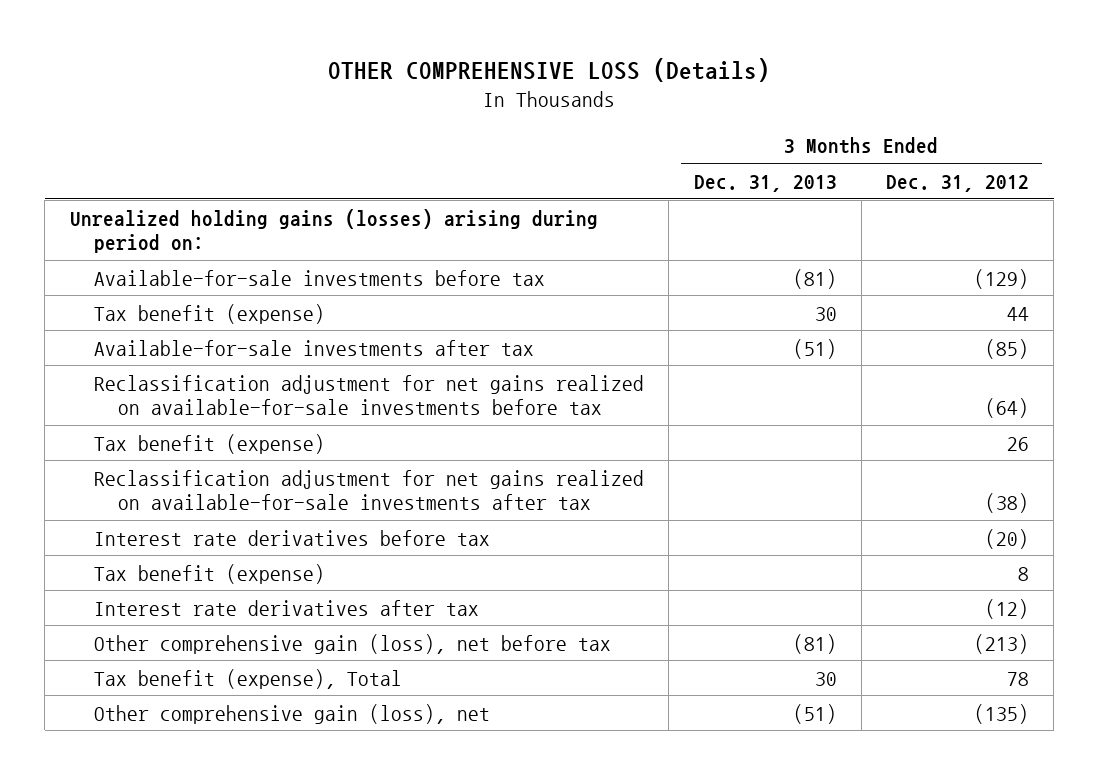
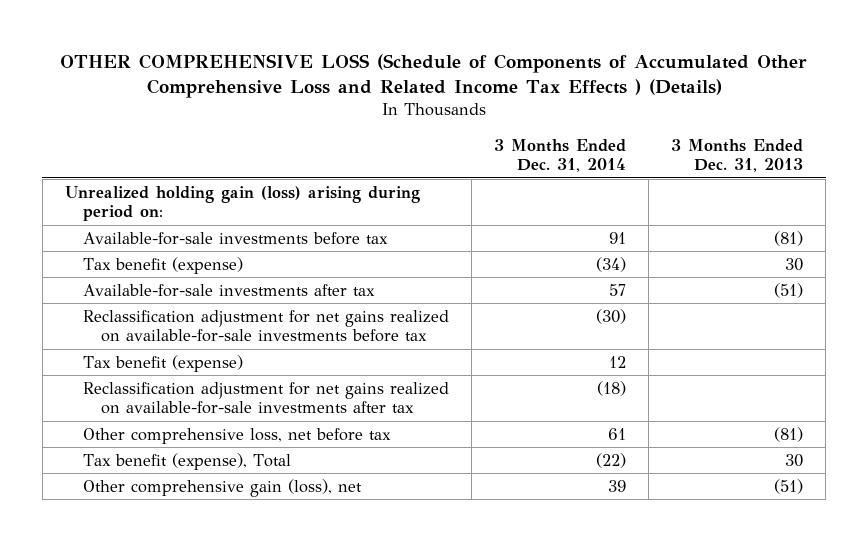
[328,57,771,82] OTHER COMPREHENSIVE LOSS (Details) -> [59,53,807,99] OTHER COMPREHENSIVE LOSS (Schedule of Components of Accumulated Other Comprehensive Loss and Related Income Tax Effects ) (Details)
[886,174,1030,192] Dec. 31, 2012 -> none
none -> [493,138,626,173] 3 Months Ended Dec. 31, 2014
[69,208,598,254] Unrealized holding gains (losses) arising during period on: -> [64,185,420,222] Unrealized holding gain (loss) arising during period on:
[94,529,491,546] Interest rate derivatives before tax -> none
[94,563,326,584] Tax benefit (expense) -> none
[94,599,480,616] Interest rate derivatives after tax -> none
[94,633,612,654] Other comprehensive gain (loss), net before tax -> [82,427,391,444] Other comprehensive loss, net before tax

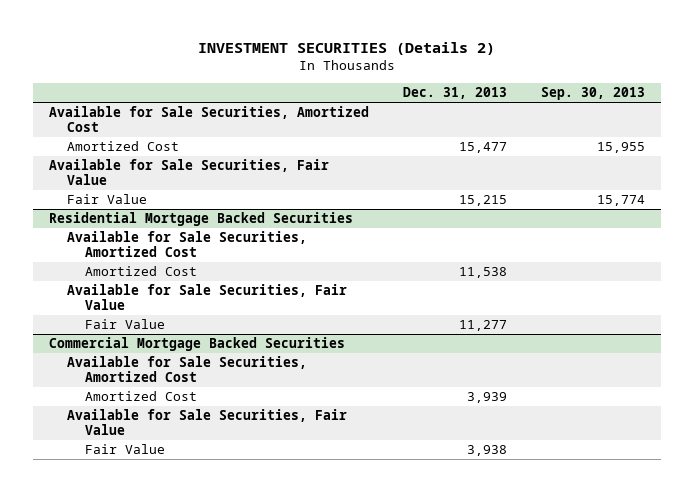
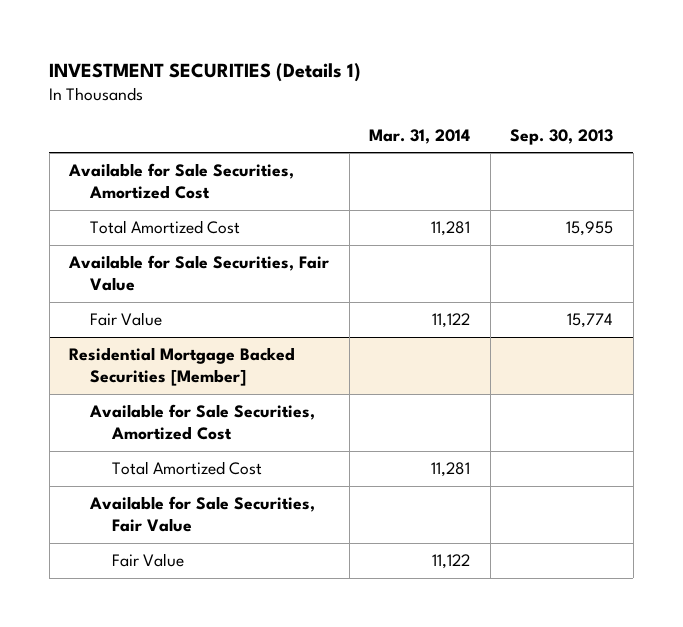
[198,41,496,55] INVESTMENT SECURITIES (Details 2) -> [49,62,362,82] INVESTMENT SECURITIES (Details 1)
[403,87,508,100] Dec. 31, 2013 -> none
none -> [369,128,471,144] Mar. 31, 2014
[67,141,180,152] Amortized Cost -> [90,220,241,235] Total Amortized Cost
[49,212,354,227] Residential Mortgage Backed Securities -> [69,347,296,387] Residential Mortgage Backed Securities [Member]
[84,266,197,277] Amortized Cost -> [111,461,262,476] Total Amortized Cost
[49,337,346,352] Commercial Mortgage Backed Securities -> none
[67,356,308,383] Available for Sale Securities, Amortized Cost -> none
[84,391,197,402] Amortized Cost -> none
[67,409,348,436] Available for Sale Securities, Fair Value -> none
[84,444,165,455] Fair Value -> none

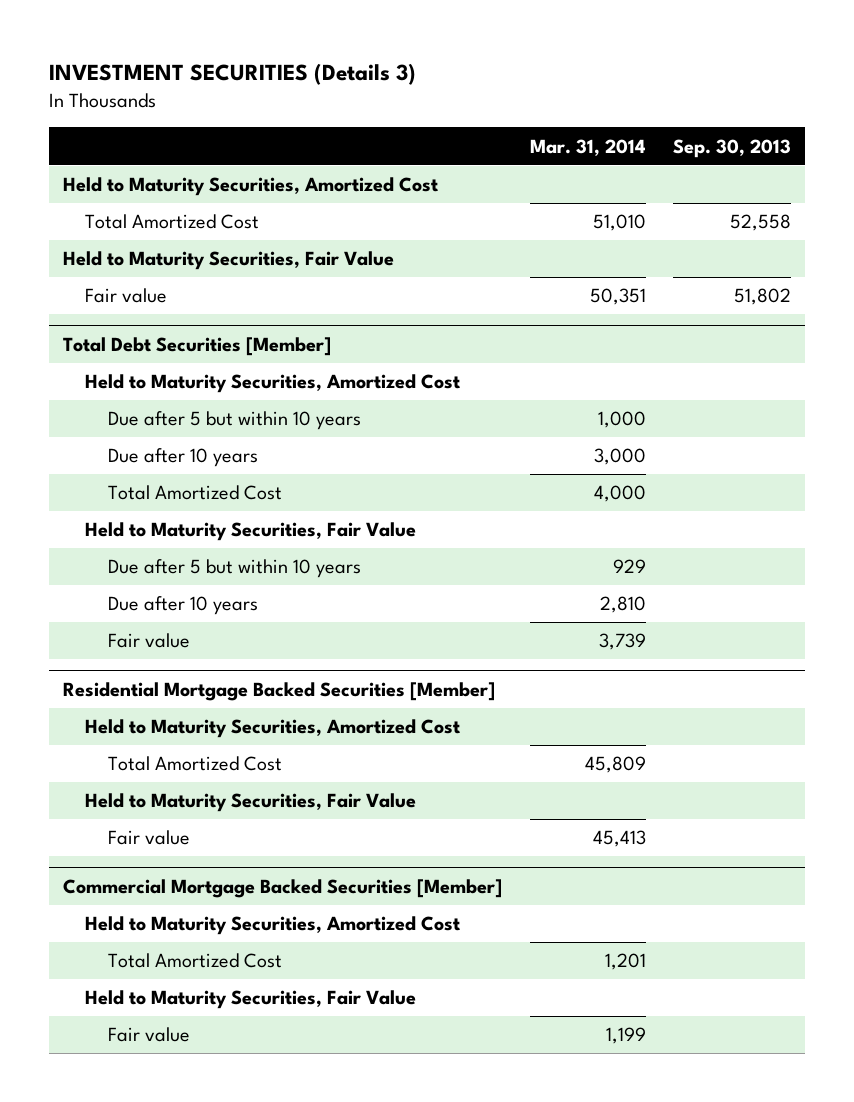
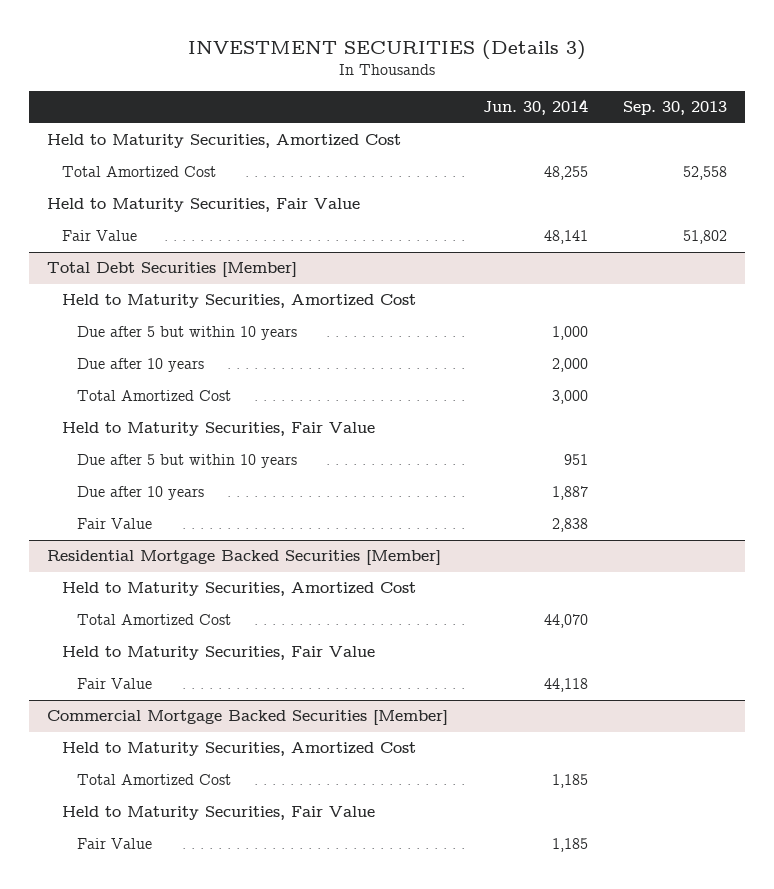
[529,138,646,156] Mar. 31, 2014 -> none
none -> [482,99,588,116] Jun. 30, 2014
[85,288,168,304] Fair value -> [61,230,137,242] Fair Value
[108,633,191,649] Fair value -> [77,518,153,530] Fair Value
[108,830,191,846] Fair value -> [77,678,153,690] Fair Value
[108,1027,191,1043] Fair value -> [77,838,153,850] Fair Value

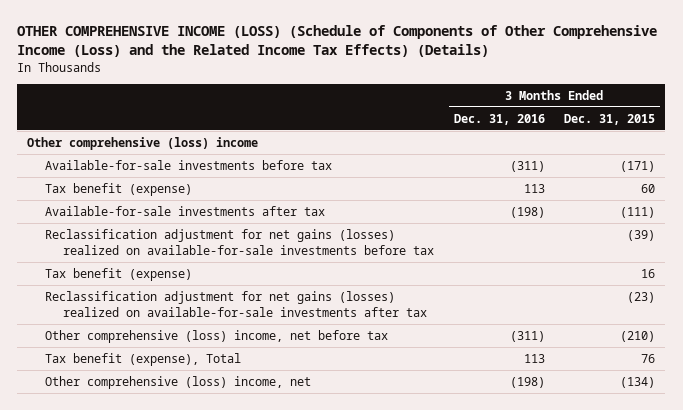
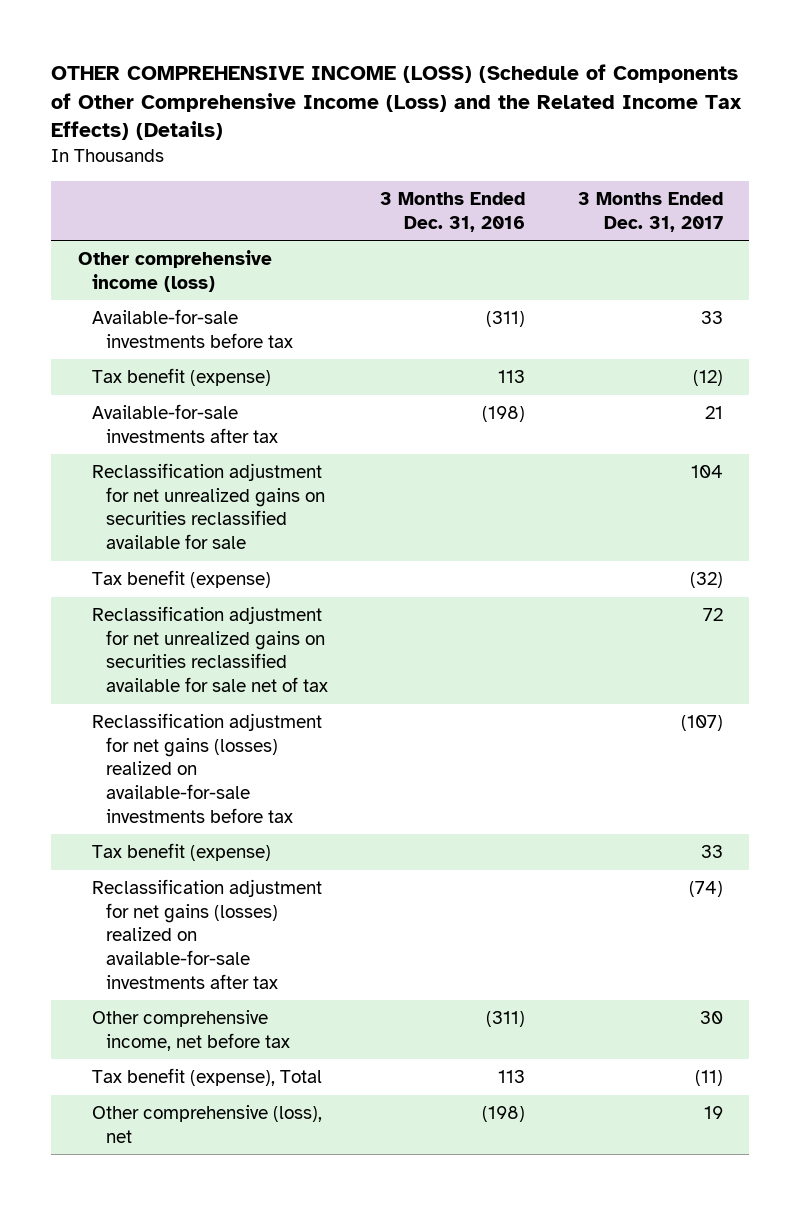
[564,113,656,125] Dec. 31, 2015 -> none
none -> [578,191,724,232] 3 Months Ended Dec. 31, 2017
[27,136,259,150] Other comprehensive (loss) income -> [77,250,272,292] Other comprehensive income (loss)
none -> [91,463,325,550] Reclassification adjustment for net unrealized gains on securities reclassified available for sale
none -> [91,570,271,589] Tax benefit (expense)
none -> [91,606,328,693] Reclassification adjustment for net unrealized gains on securities reclassified available for sale net of tax
[45,329,389,343] Other comprehensive (loss) income, net before tax -> [91,1010,290,1051] Other comprehensive income, net before tax
[45,375,312,389] Other comprehensive (loss) income, net -> [91,1105,322,1143] Other comprehensive (loss), net

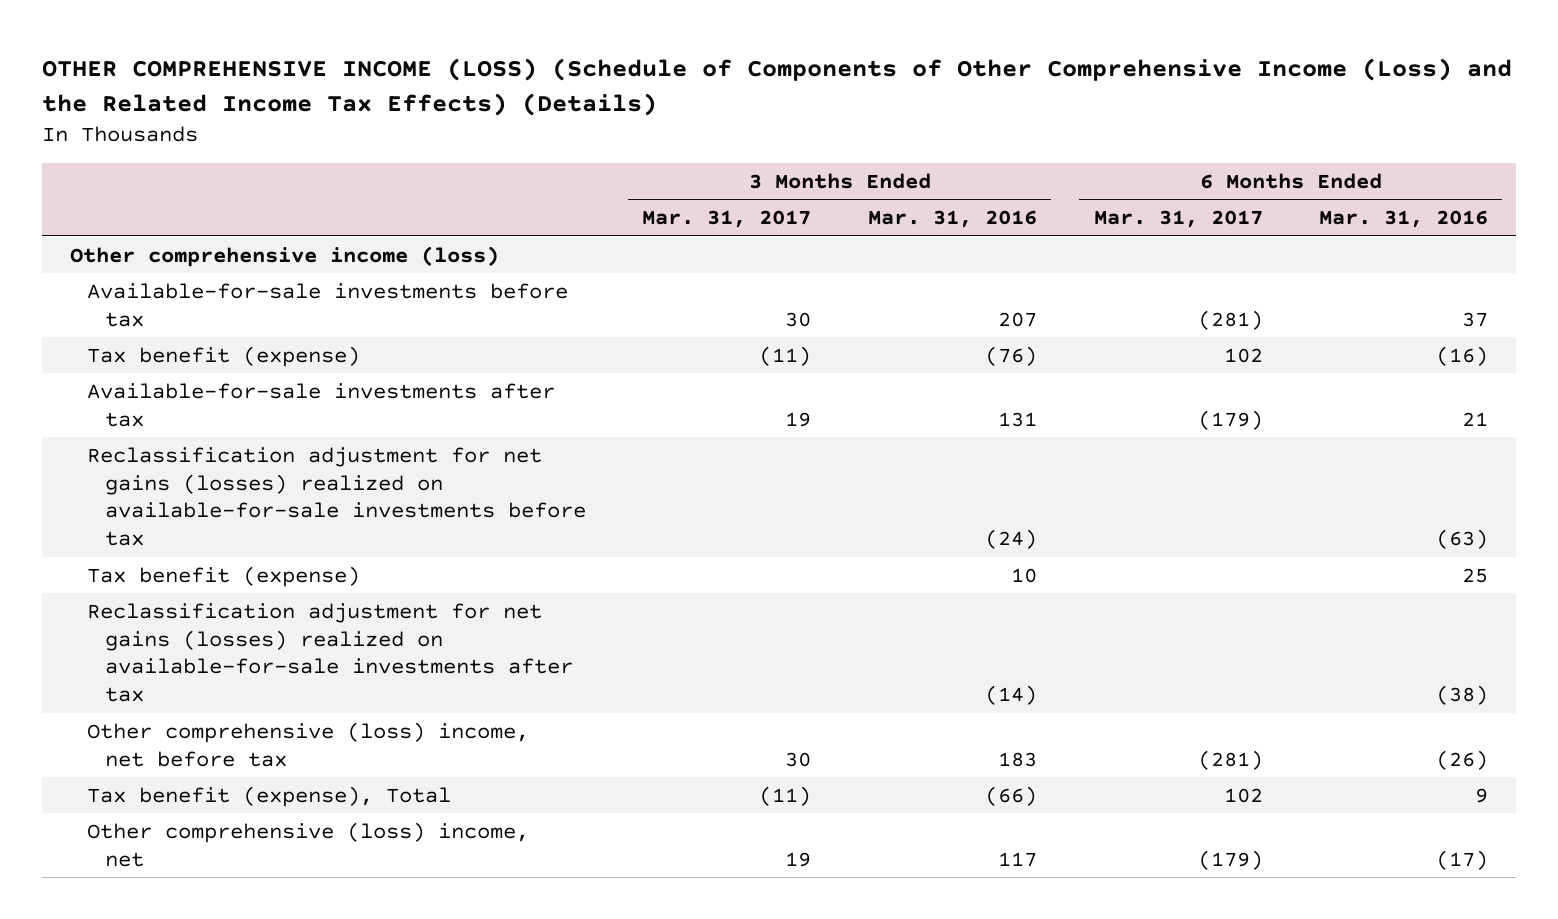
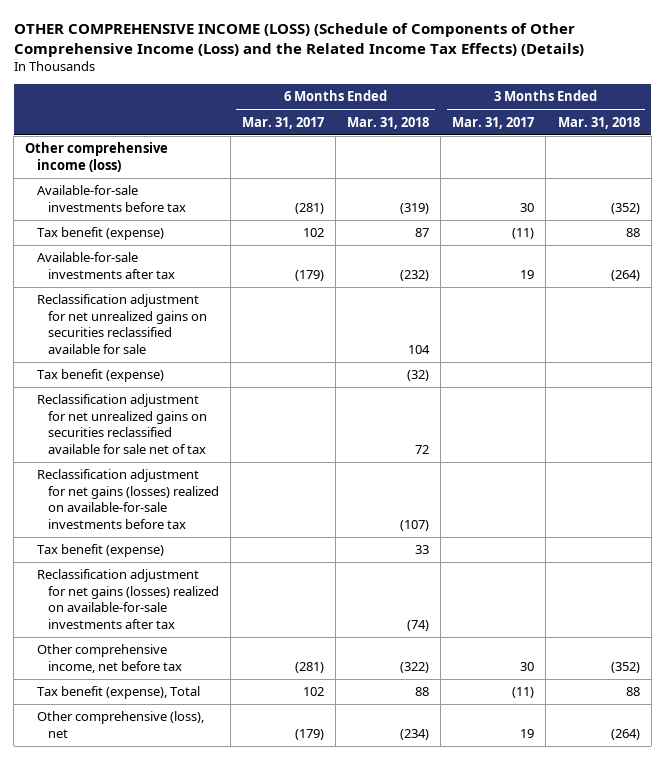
[868,210,1038,229] Mar. 31, 2016 -> none
[1319,210,1489,229] Mar. 31, 2016 -> none
none -> [347,116,430,129] Mar. 31, 2018
none -> [557,116,640,129] Mar. 31, 2018
none -> [36,294,207,355] Reclassification adjustment for net unrealized gains on securities reclassified available for sale
none -> [36,369,164,383] Tax benefit (expense)
none -> [36,394,207,455] Reclassification adjustment for net unrealized gains on securities reclassified available for sale net of tax
[87,721,530,767] Other comprehensive (loss) income, net before tax -> [36,644,182,673] Other comprehensive income, net before tax
[87,821,530,867] Other comprehensive (loss) income, net -> [36,711,204,738] Other comprehensive (loss), net

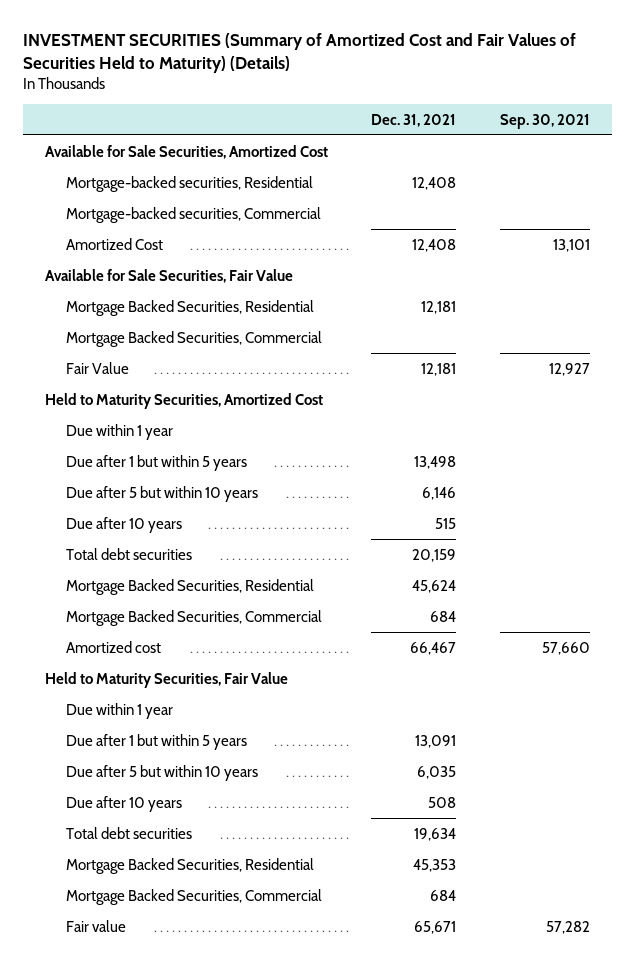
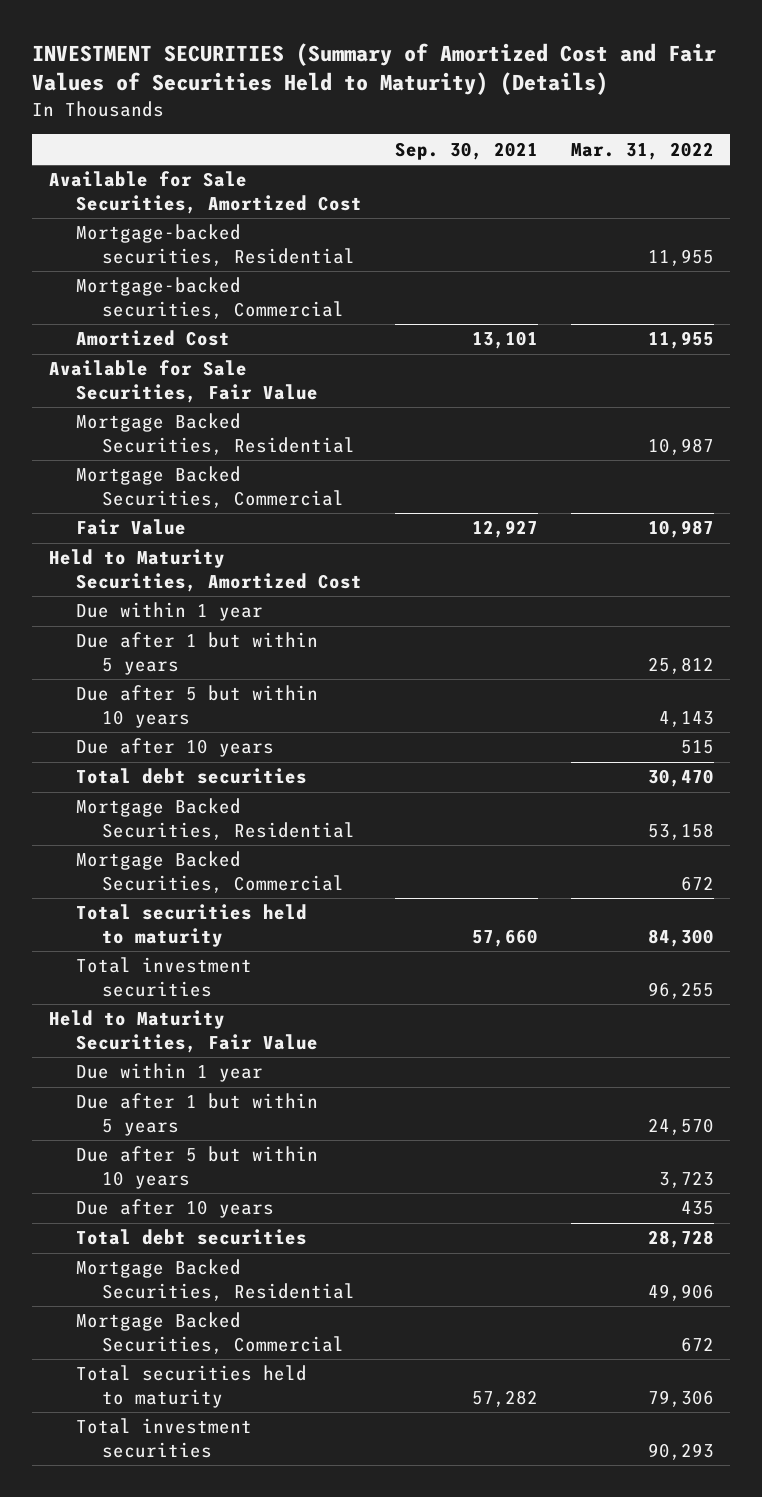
[371,113,457,127] Dec. 31, 2021 -> none
none -> [570,141,714,160] Mar. 31, 2022
[66,640,162,653] Amortized cost -> [75,904,307,947] Total securities held to maturity
none -> [75,957,252,997] Total investment securities
[66,919,127,932] Fair value -> [75,1365,307,1408] Total securities held to maturity
none -> [75,1418,252,1458] Total investment securities

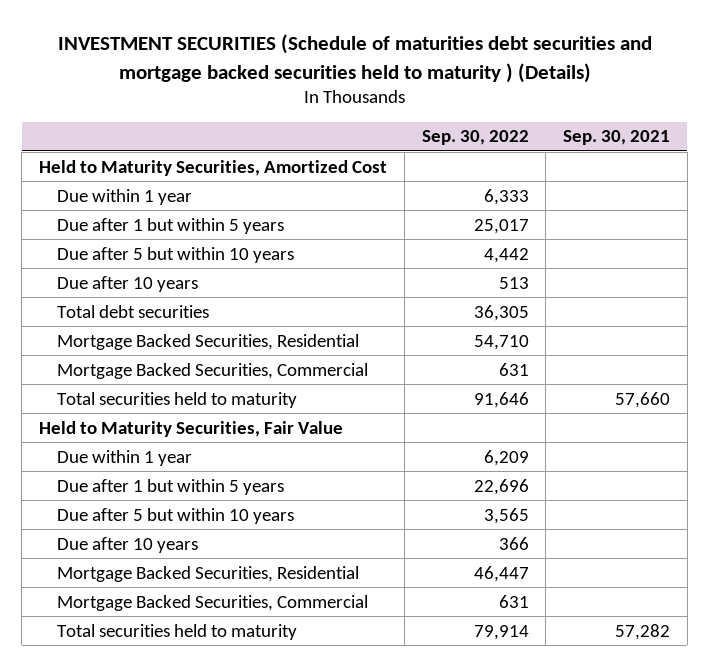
[32,43,717,96] INVESTMENT SECURITIES (Summary of Amortized Cost and Fair Values of Securities Held to Maturity) (Details) -> [57,34,652,83] INVESTMENT SECURITIES (Schedule of maturities debt securities and mortgage backed securities held to maturity ) (Details)
[570,141,714,160] Mar. 31, 2022 -> none
none -> [421,130,529,146] Sep. 30, 2022
[48,171,362,214] Available for Sale Securities, Amortized Cost -> none
[75,224,356,266] Mortgage-backed securities, Residential -> none
[75,277,345,319] Mortgage-backed securities, Commercial -> none
[75,330,230,347] Amortized Cost -> none
[48,360,318,403] Available for Sale Securities, Fair Value -> none
[75,413,356,455] Mortgage Backed Securities, Residential -> none
[75,466,345,508] Mortgage Backed Securities, Commercial -> none
[75,519,186,536] Fair Value -> none
[75,957,252,997] Total investment securities -> none
[75,1229,307,1246] Total debt securities -> none
[75,1418,252,1458] Total investment securities -> none

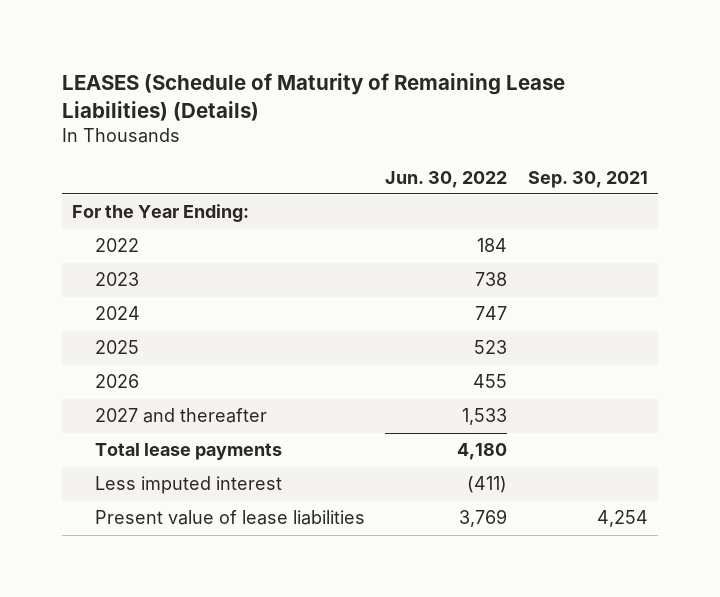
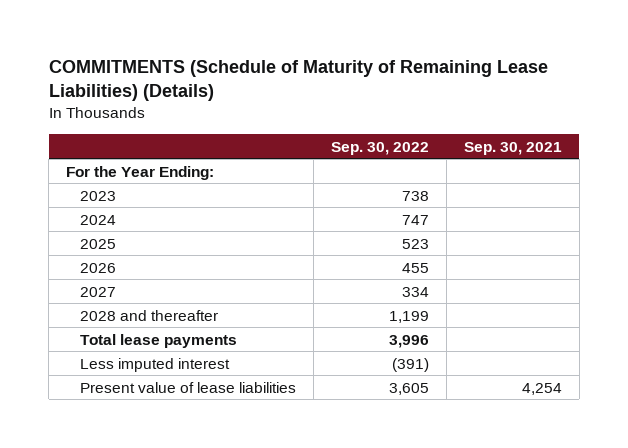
[62,73,566,122] LEASES (Schedule of Maturity of Remaining Lease Liabilities) (Details) -> [48,59,548,102] COMMITMENTS (Schedule of Maturity of Remaining Lease Liabilities) (Details)
[385,170,508,188] Jun. 30, 2022 -> none
none -> [330,141,429,155] Sep. 30, 2022
[95,238,140,253] 2022 -> none
none -> [79,286,116,297] 2027
[95,408,268,424] 2027 and thereafter -> [79,309,218,321] 2028 and thereafter

